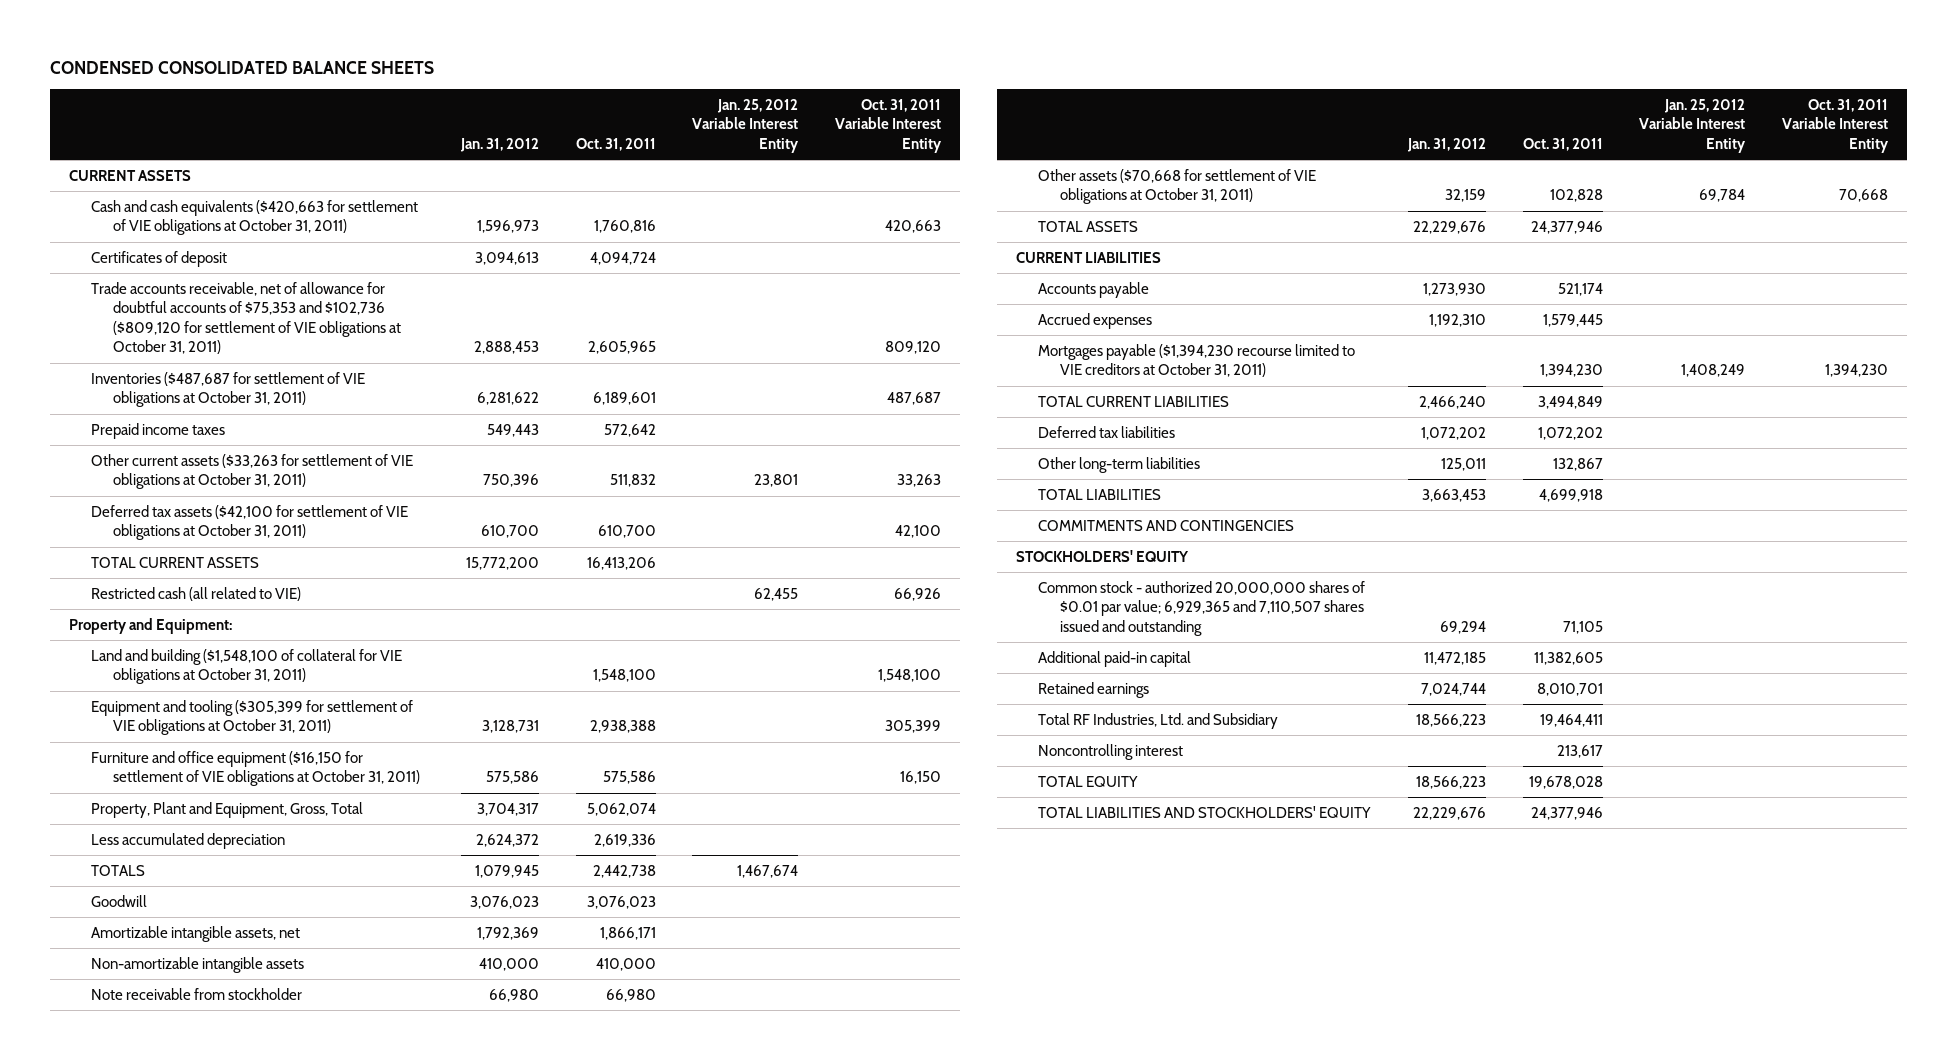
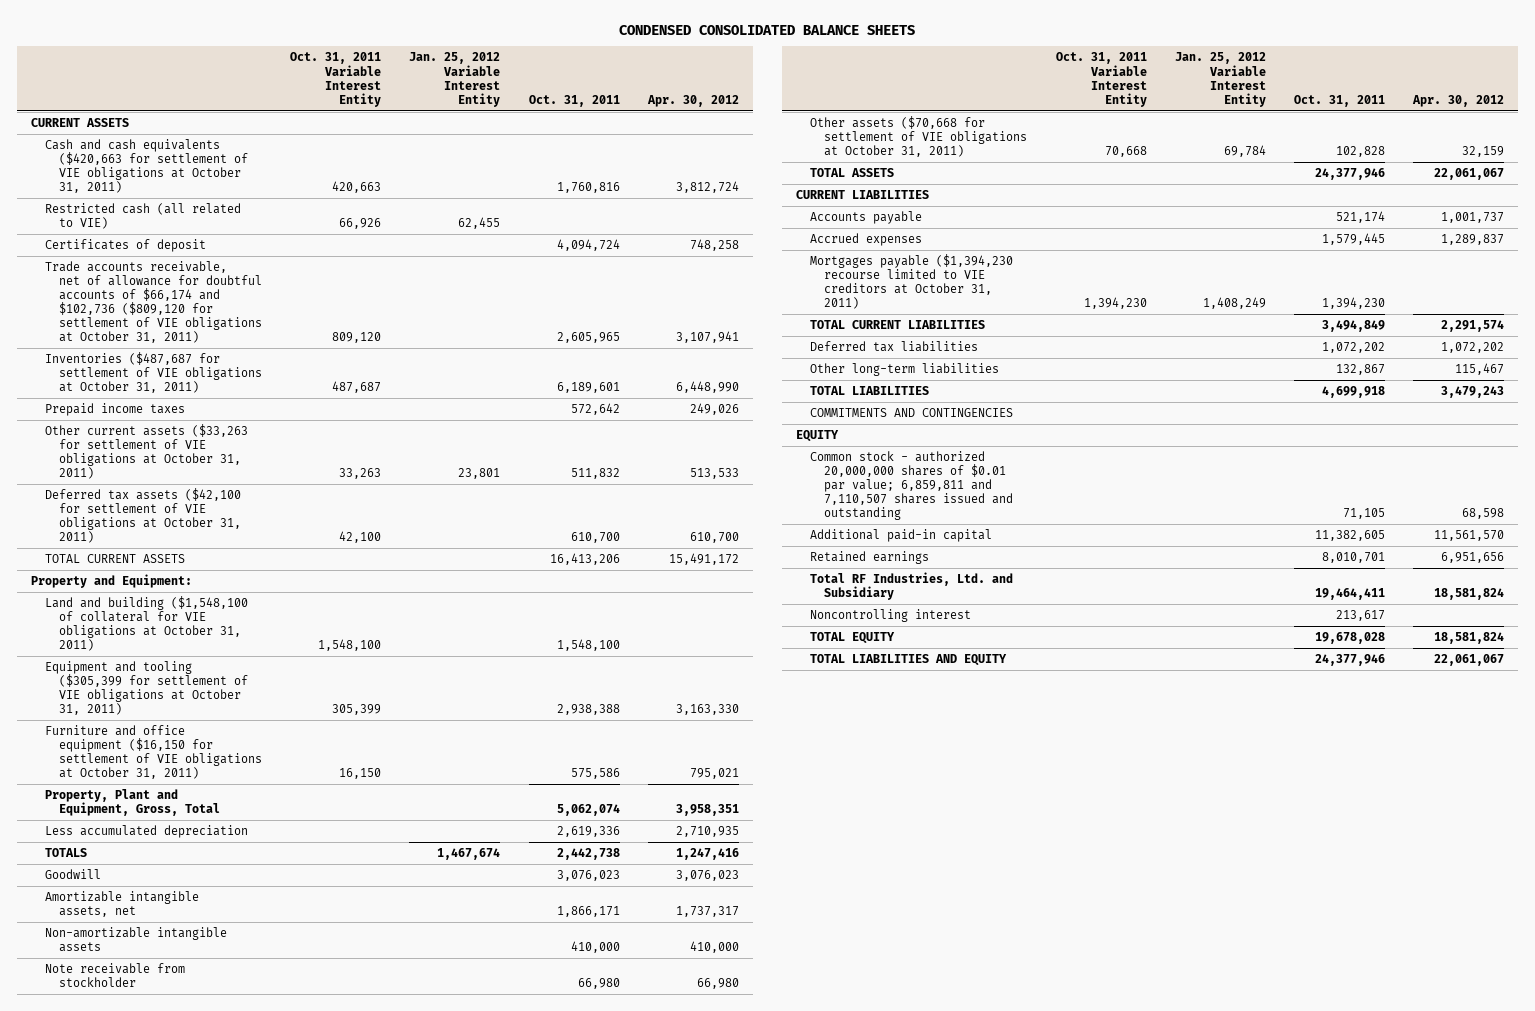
[459,137,539,152] Jan. 31, 2012 -> none
none -> [646,94,739,107] Apr. 30, 2012
[91,586,302,601] Restricted cash (all related to VIE) -> [44,203,241,230] Restricted cash (all related to VIE)
[91,281,402,355] Trade accounts receivable, net of allowance for doubtful accounts of $75,353 and $102,736 ($809,120 for settlement of VIE obligations at October 31, 2011) -> [44,261,263,344] Trade accounts receivable, net of allowance for doubtful accounts of $66,174 and $102,736 ($809,120 for settlement of VIE obligations at October 31, 2011)
[1015,549,1189,562] STOCKHOLDERS' EQUITY -> [795,430,839,443] EQUITY
[1038,580,1366,636] Common stock - authorized 20,000,000 shares of $0.01 par value; 6,929,365 and 7,110,507 shares issued and outstanding -> [810,451,1014,521] Common stock - authorized 20,000,000 shares of $0.01 par value; 6,859,811 and 7,110,507 shares issued and outstanding
[1038,805,1372,818] TOTAL LIABILITIES AND STOCKHOLDERS' EQUITY -> [810,654,1008,667] TOTAL LIABILITIES AND EQUITY

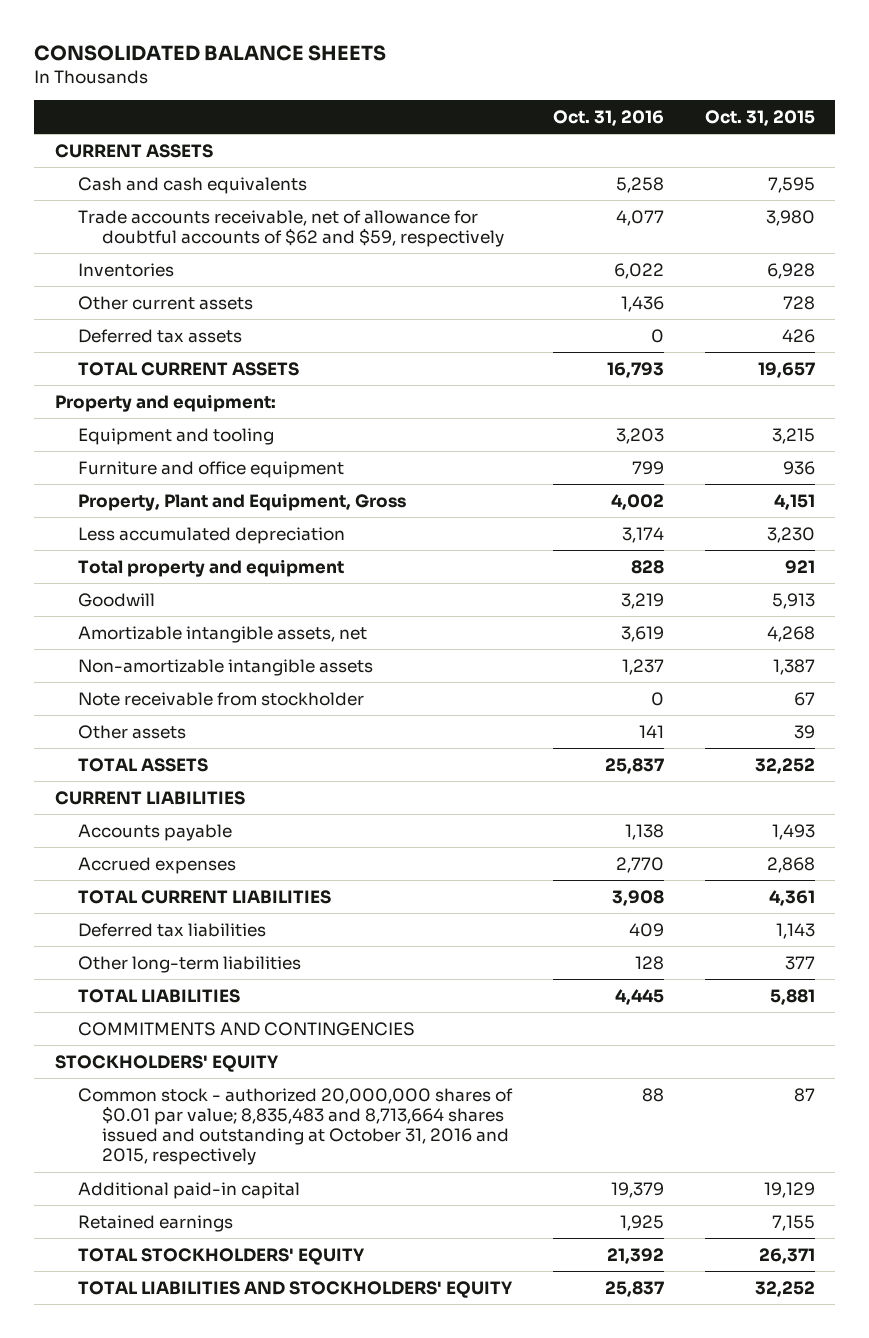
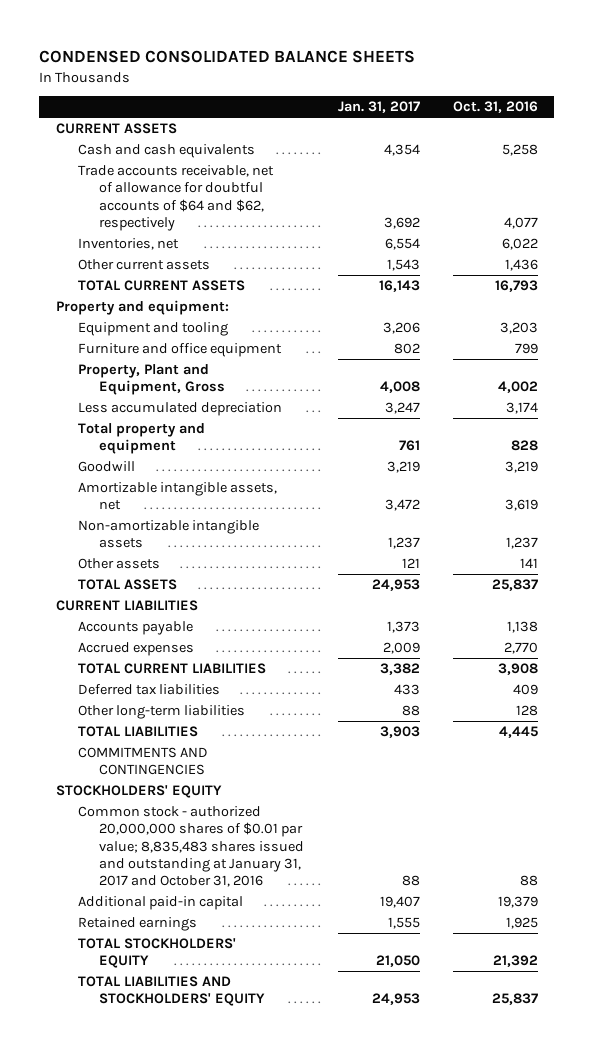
[34,45,387,62] CONSOLIDATED BALANCE SHEETS -> [39,49,416,63] CONDENSED CONSOLIDATED BALANCE SHEETS
[704,109,815,126] Oct. 31, 2015 -> none
none -> [337,101,420,114] Jan. 31, 2017
[78,209,504,247] Trade accounts receivable, net of allowance for doubtful accounts of $62 and $59, respectively -> [77,165,274,231] Trade accounts receivable, net of allowance for doubtful accounts of $64 and $62, respectively
[78,262,175,277] Inventories -> [77,238,179,251] Inventories, net
[78,328,243,343] Deferred tax assets -> none
[78,691,365,706] Note receivable from stockholder -> none
[78,1087,514,1165] Common stock - authorized 20,000,000 shares of $0.01 par value; 8,835,483 and 8,713,664 shares issued and outstanding at October 31, 2016 and 2015, respectively -> [77,806,305,888] Common stock - authorized 20,000,000 shares of $0.01 par value; 8,835,483 shares issued and outstanding at January 31, 2017 and October 31, 2016

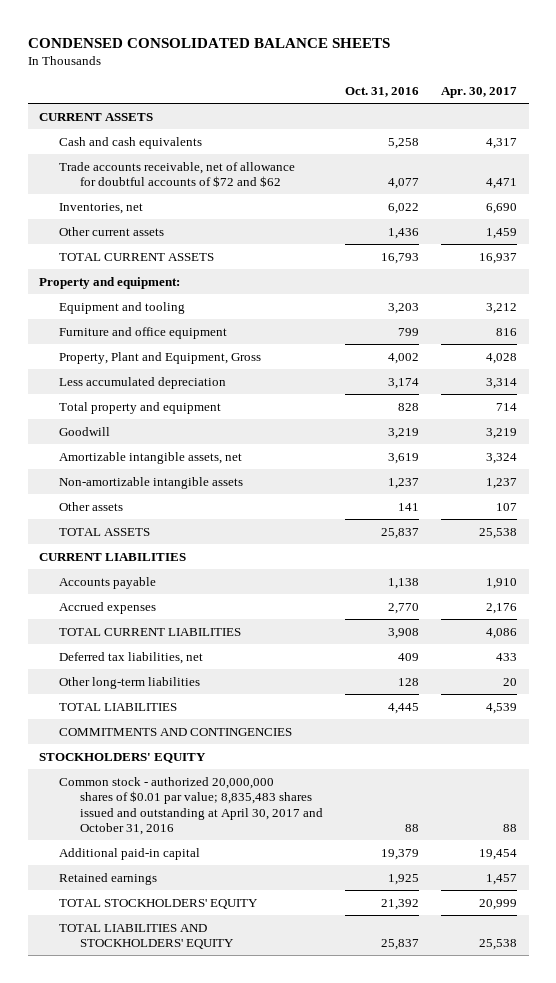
[337,101,420,114] Jan. 31, 2017 -> none
none -> [441,86,518,98] Apr. 30, 2017
[77,165,274,231] Trade accounts receivable, net of allowance for doubtful accounts of $64 and $62, respectively -> [59,161,296,188] Trade accounts receivable, net of allowance for doubtful accounts of $72 and $62
[77,684,220,696] Deferred tax liabilities -> [59,651,204,664] Deferred tax liabilities, net
[77,806,305,888] Common stock - authorized 20,000,000 shares of $0.01 par value; 8,835,483 shares issued and outstanding at January 31, 2017 and October 31, 2016 -> [59,776,323,836] Common stock - authorized 20,000,000 shares of $0.01 par value; 8,835,483 shares issued and outstanding at April 30, 2017 and October 31, 2016

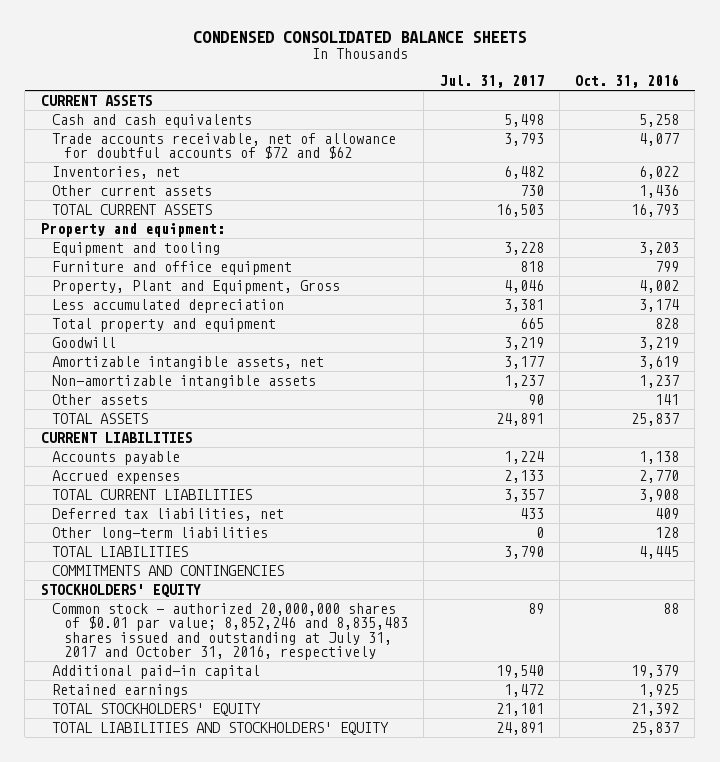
[441,86,518,98] Apr. 30, 2017 -> none
none -> [439,75,544,89] Jul. 31, 2017
[59,776,323,836] Common stock - authorized 20,000,000 shares of $0.01 par value; 8,835,483 shares issued and outstanding at April 30, 2017 and October 31, 2016 -> [52,603,409,660] Common stock - authorized 20,000,000 shares of $0.01 par value; 8,852,246 and 8,835,483 shares issued and outstanding at July 31, 2017 and October 31, 2016, respectively

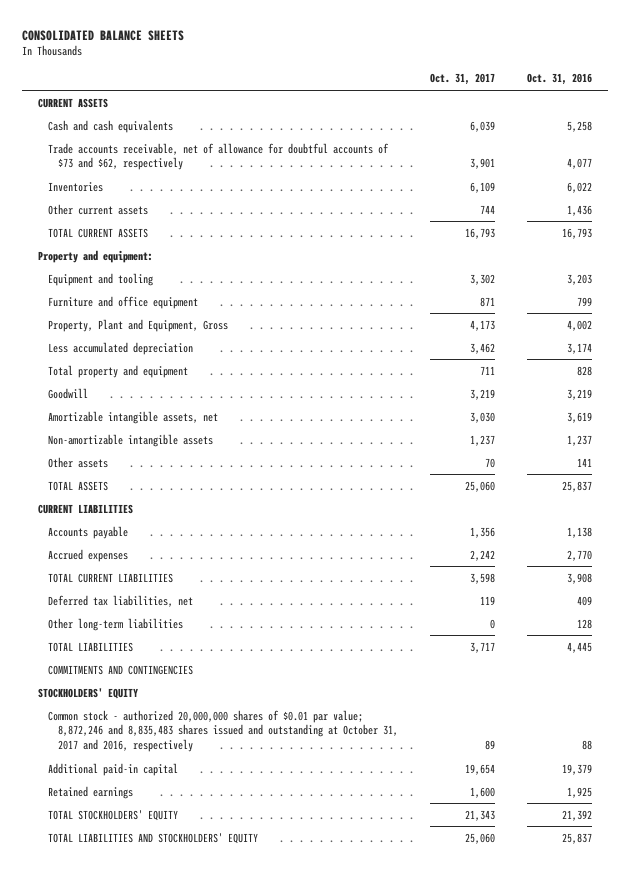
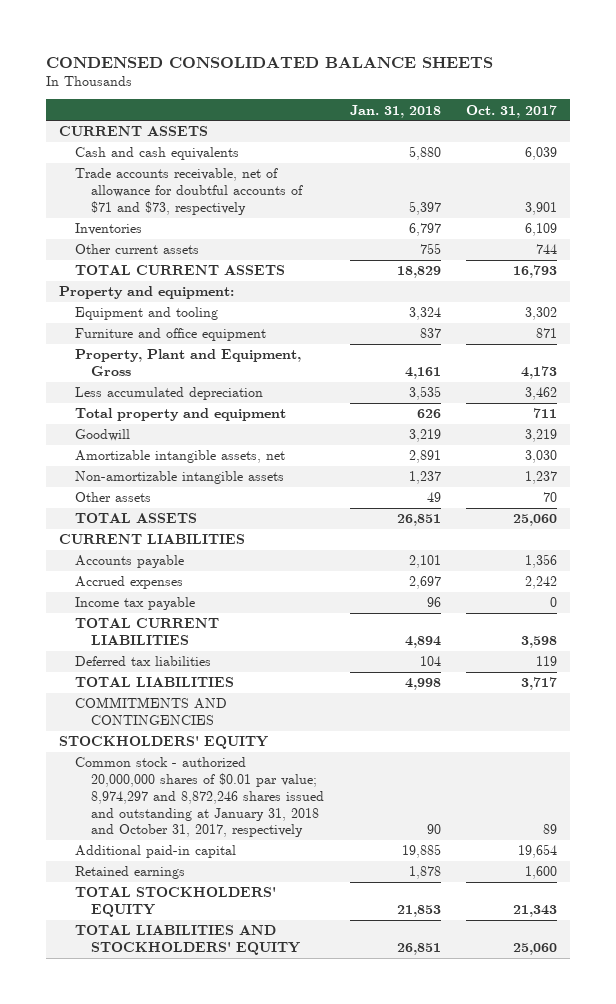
[21,29,184,41] CONSOLIDATED BALANCE SHEETS -> [46,56,494,68] CONDENSED CONSOLIDATED BALANCE SHEETS
[527,73,593,86] Oct. 31, 2016 -> none
none -> [349,104,441,118] Jan. 31, 2018
[47,142,389,171] Trade accounts receivable, net of allowance for doubtful accounts of $73 and $62, respectively -> [75,168,304,215] Trade accounts receivable, net of allowance for doubtful accounts of $71 and $73, respectively
none -> [75,597,196,611] Income tax payable
[47,617,183,631] Other long-term liabilities -> none
[47,594,193,607] Deferred tax liabilities, net -> [75,656,212,667] Deferred tax liabilities
[47,709,399,753] Common stock - authorized 20,000,000 shares of $0.01 par value; 8,872,246 and 8,835,483 shares issued and outstanding at October 31, 2017 and 2016, respectively -> [75,757,325,838] Common stock - authorized 20,000,000 shares of $0.01 par value; 8,974,297 and 8,872,246 shares issued and outstanding at January 31, 2018 and October 31, 2017, respectively

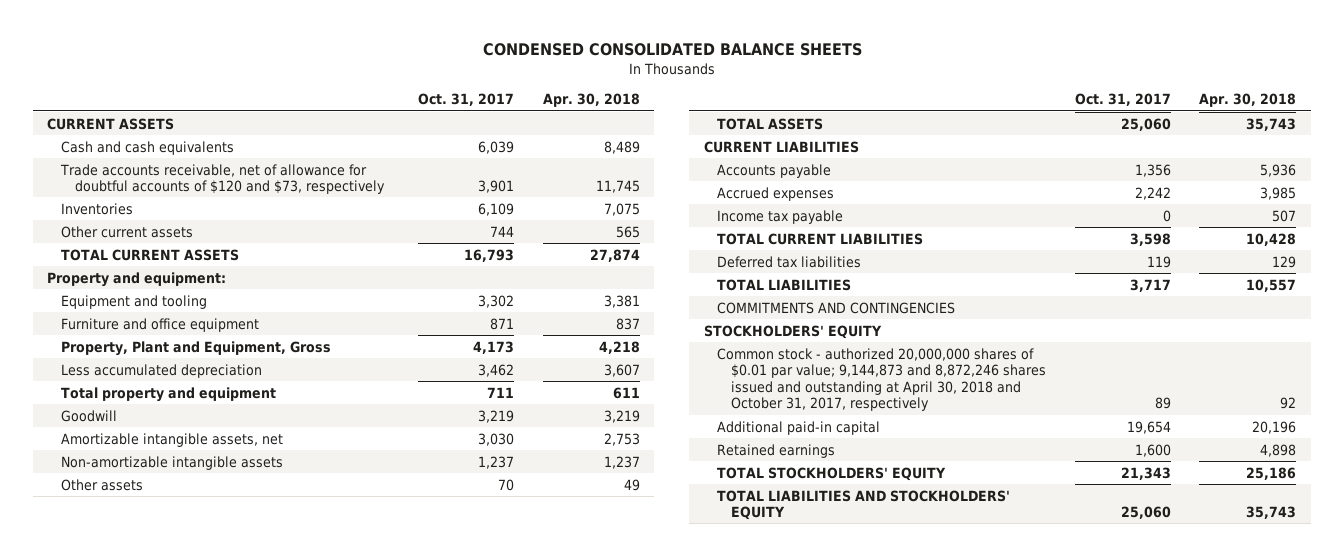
[349,104,441,118] Jan. 31, 2018 -> none
none -> [542,93,640,108] Apr. 30, 2018
[75,168,304,215] Trade accounts receivable, net of allowance for doubtful accounts of $71 and $73, respectively -> [59,163,385,195] Trade accounts receivable, net of allowance for doubtful accounts of $120 and $73, respectively
[75,757,325,838] Common stock - authorized 20,000,000 shares of $0.01 par value; 8,974,297 and 8,872,246 shares issued and outstanding at January 31, 2018 and October 31, 2017, respectively -> [717,347,1047,412] Common stock - authorized 20,000,000 shares of $0.01 par value; 9,144,873 and 8,872,246 shares issued and outstanding at April 30, 2018 and October 31, 2017, respectively

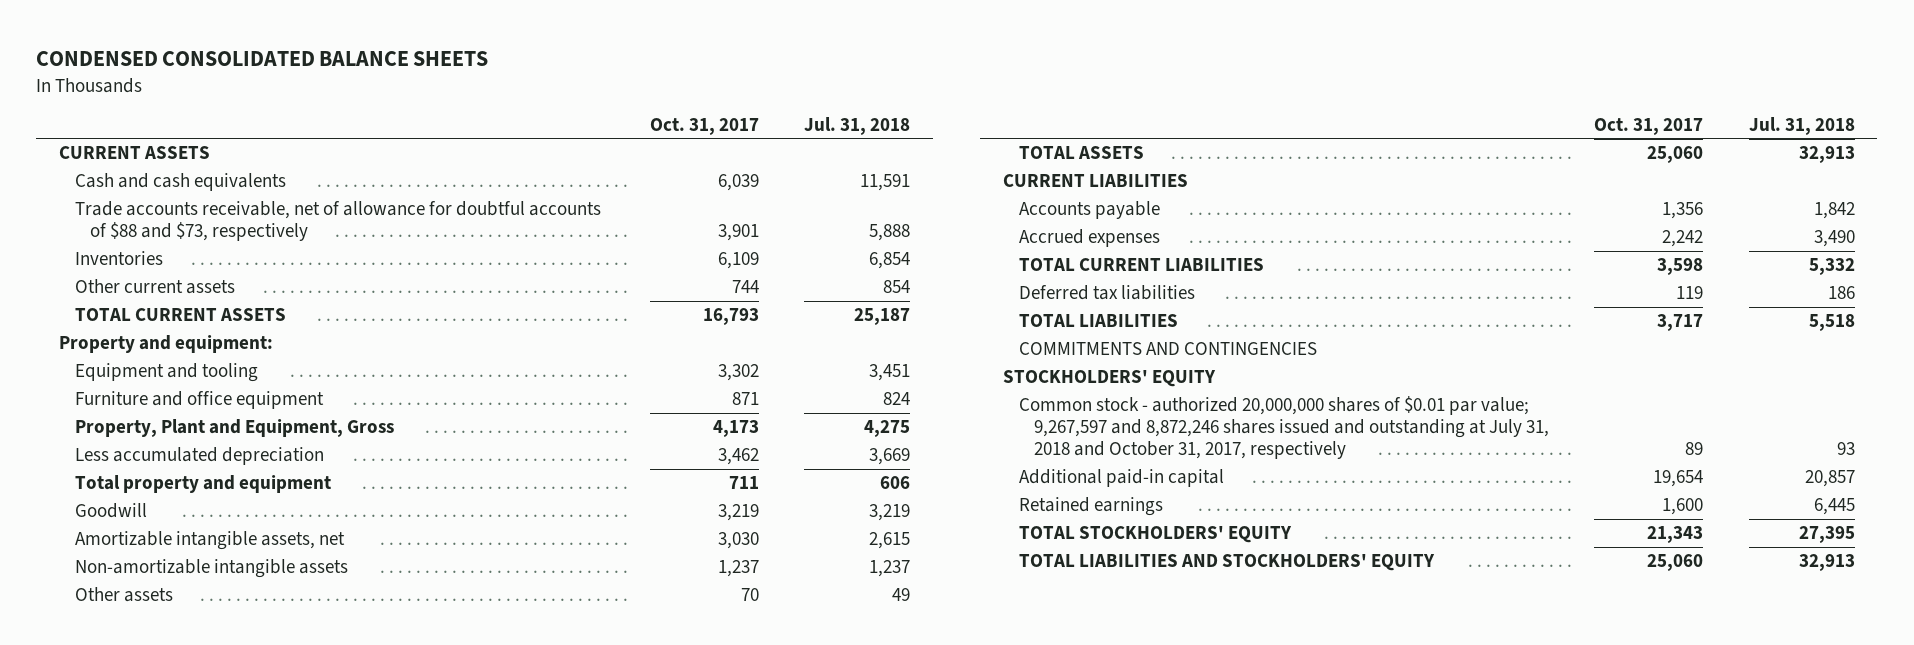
[542,93,640,108] Apr. 30, 2018 -> none
none -> [804,116,911,135] Jul. 31, 2018
[59,163,385,195] Trade accounts receivable, net of allowance for doubtful accounts of $120 and $73, respectively -> [74,201,601,242] Trade accounts receivable, net of allowance for doubtful accounts of $88 and $73, respectively
[717,209,844,224] Income tax payable -> none
[717,347,1047,412] Common stock - authorized 20,000,000 shares of $0.01 par value; 9,144,873 and 8,872,246 shares issued and outstanding at April 30, 2018 and October 31, 2017, respectively -> [1018,396,1550,460] Common stock - authorized 20,000,000 shares of $0.01 par value; 9,267,597 and 8,872,246 shares issued and outstanding at July 31, 2018 and October 31, 2017, respectively

